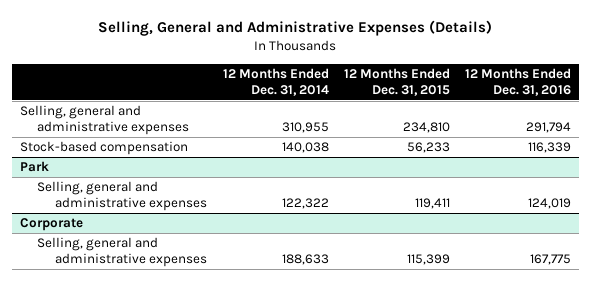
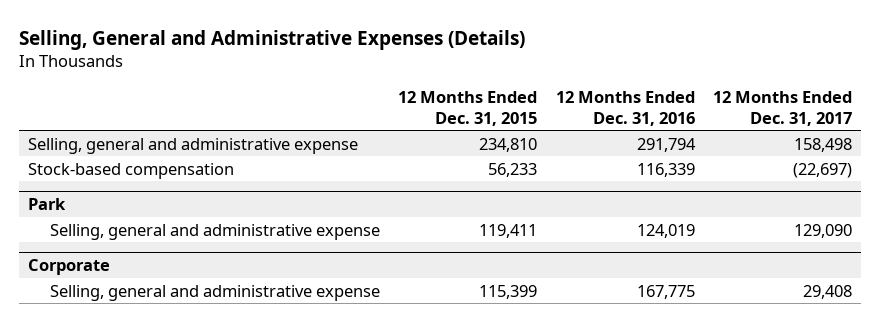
[222,67,329,97] 12 Months Ended Dec. 31, 2014 -> none
none -> [713,90,853,126] 12 Months Ended Dec. 31, 2017
[19,105,190,136] Selling, general and administrative expenses -> [27,137,358,154] Selling, general and administrative expense
[37,181,208,212] Selling, general and administrative expenses -> [49,223,380,240] Selling, general and administrative expense
[37,237,208,268] Selling, general and administrative expenses -> [49,284,380,301] Selling, general and administrative expense

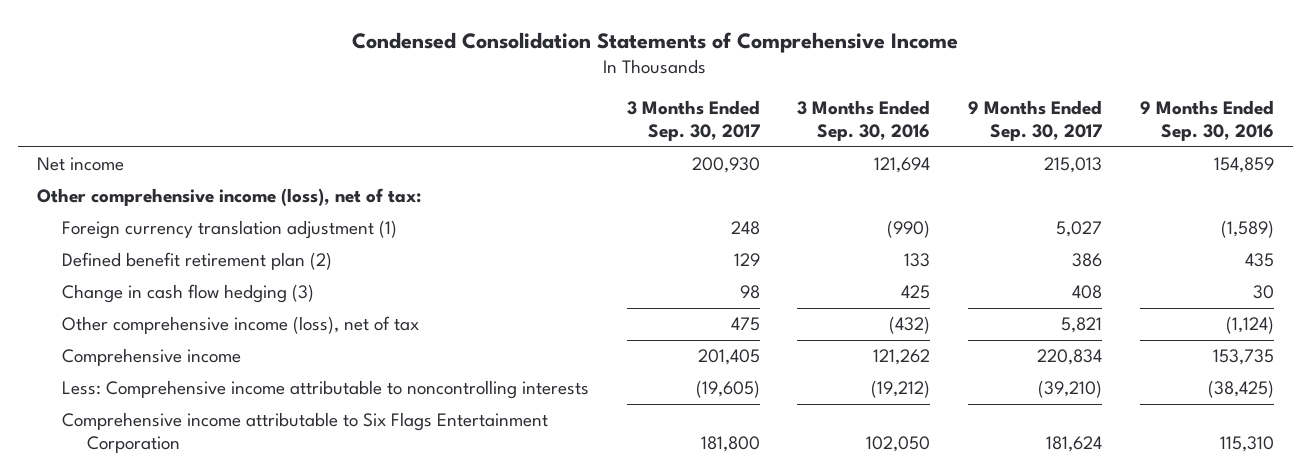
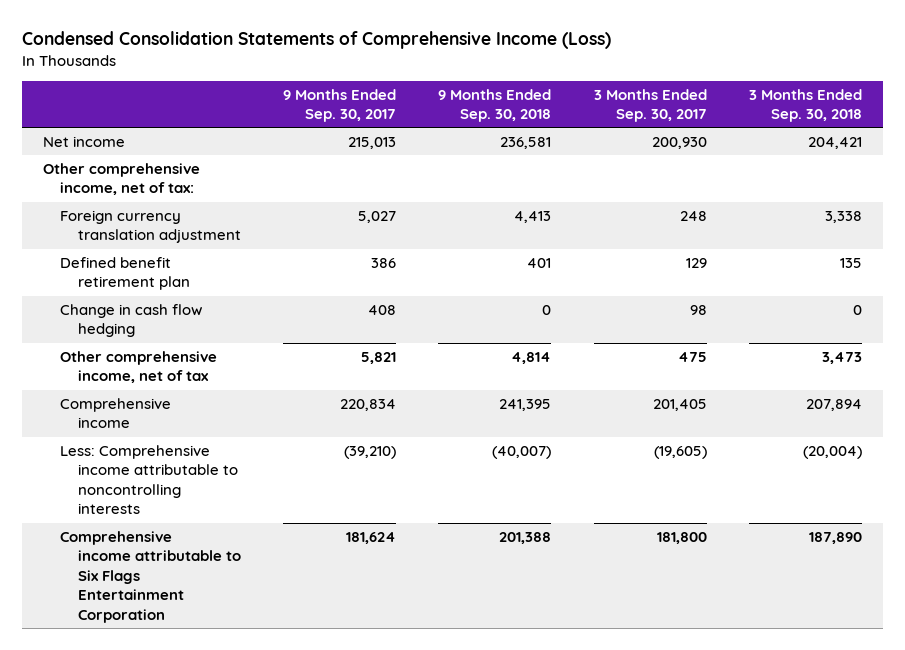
[352,31,959,53] Condensed Consolidation Statements of Comprehensive Income -> [22,31,612,50] Condensed Consolidation Statements of Comprehensive Income (Loss)
[797,100,931,142] 3 Months Ended Sep. 30, 2016 -> none
[1139,100,1274,142] 9 Months Ended Sep. 30, 2016 -> none
none -> [438,88,552,123] 9 Months Ended Sep. 30, 2018
none -> [749,88,863,123] 3 Months Ended Sep. 30, 2018
[36,188,421,207] Other comprehensive income (loss), net of tax: -> [43,162,201,196] Other comprehensive income, net of tax:
[61,220,397,240] Foreign currency translation adjustment (1) -> [60,209,241,244] Foreign currency translation adjustment
[61,252,332,271] Defined benefit retirement plan (2) -> [60,256,190,291] Defined benefit retirement plan
[61,284,314,304] Change in cash flow hedging (3) -> [60,303,203,338] Change in cash flow hedging
[61,316,419,335] Other comprehensive income (loss), net of tax -> [60,350,218,384] Other comprehensive income, net of tax

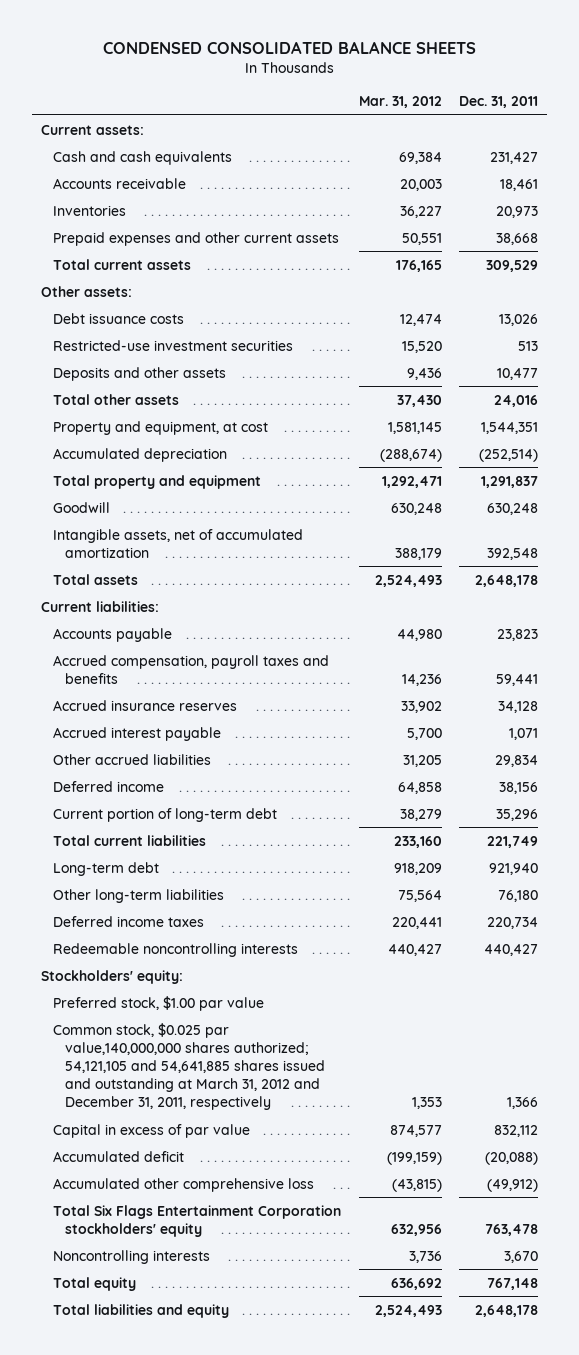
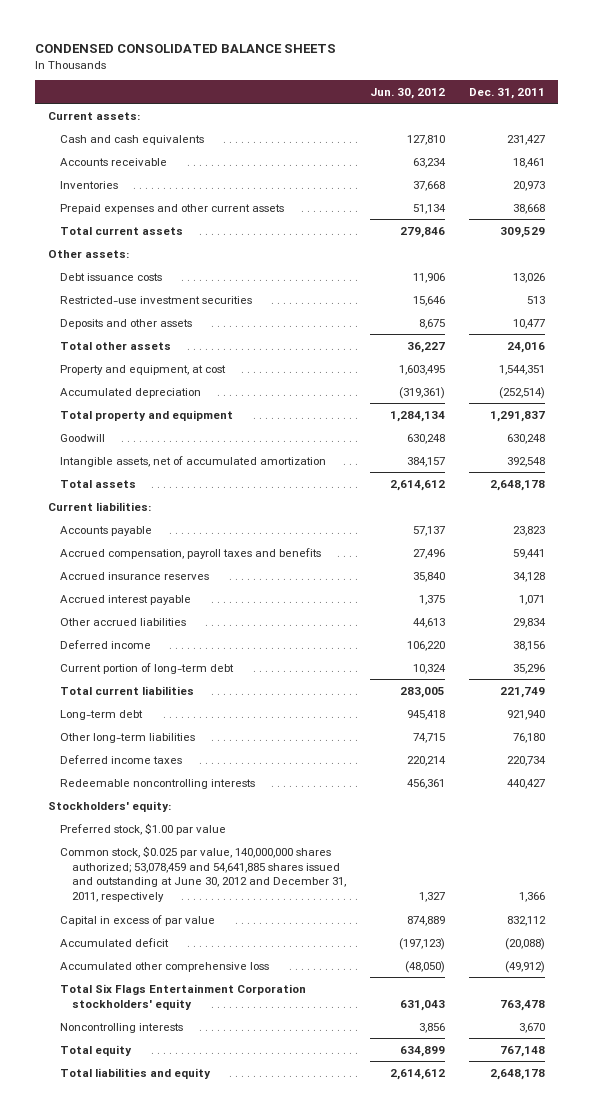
[358,96,442,109] Mar. 31, 2012 -> none
none -> [370,87,446,99] Jun. 30, 2012
[53,1022,326,1111] Common stock, $0.025 par value,140,000,000 shares authorized; 54,121,105 and 54,641,885 shares issued and outstanding at March 31, 2012 and December 31, 2011, respectively -> [59,845,346,903] Common stock, $0.025 par value, 140,000,000 shares authorized; 53,078,459 and 54,641,885 shares issued and outstanding at June 30, 2012 and December 31, 2011, respectively

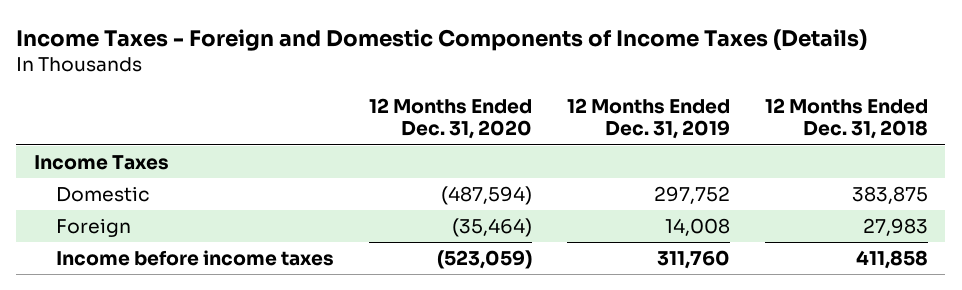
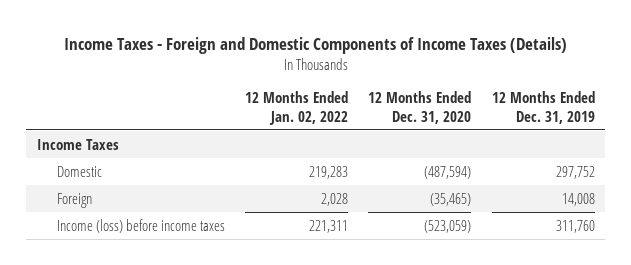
[764,97,928,140] 12 Months Ended Dec. 31, 2018 -> none
none -> [244,91,348,125] 12 Months Ended Jan. 02, 2022
[451,217,532,237] (35,464) -> [430,192,472,206] (35,465)
[55,249,334,266] Income before income taxes -> [56,218,225,233] Income (loss) before income taxes

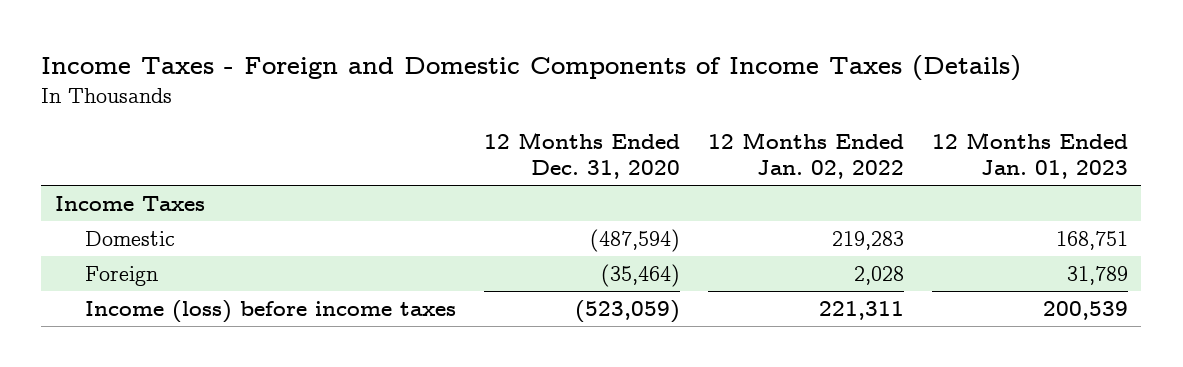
[491,91,595,124] 12 Months Ended Dec. 31, 2019 -> none
none -> [931,132,1128,180] 12 Months Ended Jan. 01, 2023
[430,192,472,206] (35,465) -> [600,263,680,287] (35,464)

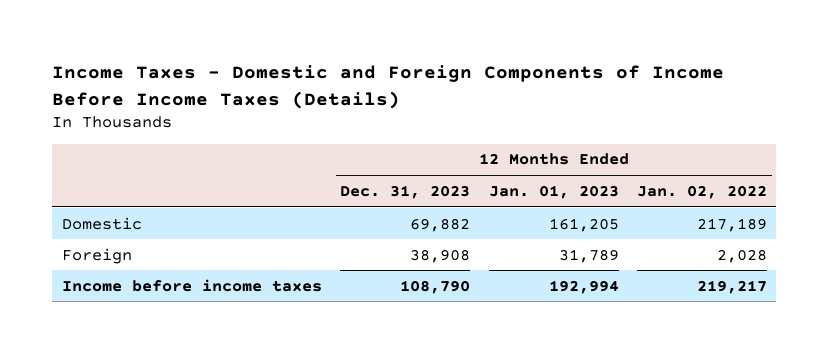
[41,55,1022,82] Income Taxes - Foreign and Domestic Components of Income Taxes (Details) -> [52,65,725,109] Income Taxes - Domestic and Foreign Components of Income Before Income Taxes (Details)
[483,132,680,180] 12 Months Ended Dec. 31, 2020 -> none
none -> [340,184,471,199] Dec. 31, 2023
[55,195,206,211] Income Taxes -> none
[831,230,904,250] 219,283 -> [697,217,768,232] 217,189
[1055,230,1128,250] 168,751 -> [548,217,619,232] 161,205
[85,299,457,323] Income (loss) before income taxes -> [61,278,322,292] Income before income taxes
[818,300,904,320] 221,311 -> [697,279,768,294] 219,217
[1042,300,1128,320] 200,539 -> [548,279,619,294] 192,994

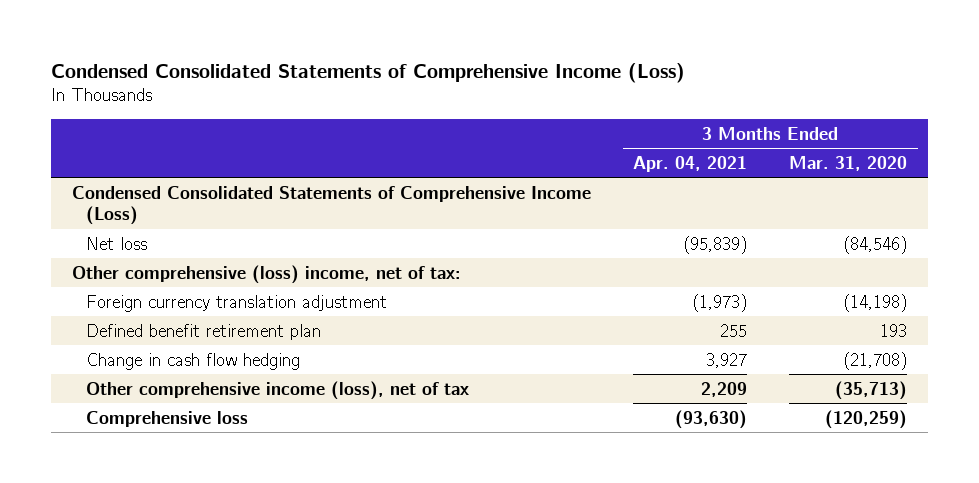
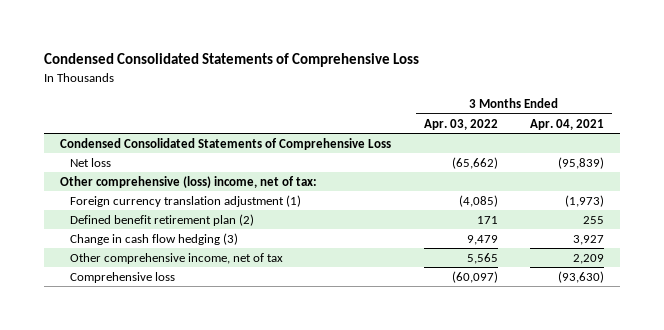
[50,62,685,83] Condensed Consolidated Statements of Comprehensive Income (Loss) -> [44,53,420,68] Condensed Consolidated Statements of Comprehensive Loss
[789,155,908,171] Mar. 31, 2020 -> none
none -> [423,118,498,130] Apr. 03, 2022
[71,185,591,226] Condensed Consolidated Statements of Comprehensive Income (Loss) -> [60,137,392,150] Condensed Consolidated Statements of Comprehensive Loss
[85,294,387,312] Foreign currency translation adjustment -> [70,194,302,207] Foreign currency translation adjustment (1)
[85,323,321,340] Defined benefit retirement plan -> [70,213,255,226] Defined benefit retirement plan (2)
[85,352,300,370] Change in cash flow hedging -> [70,232,239,245] Change in cash flow hedging (3)
[85,380,469,400] Other comprehensive income (loss), net of tax -> [70,252,284,264] Other comprehensive income, net of tax

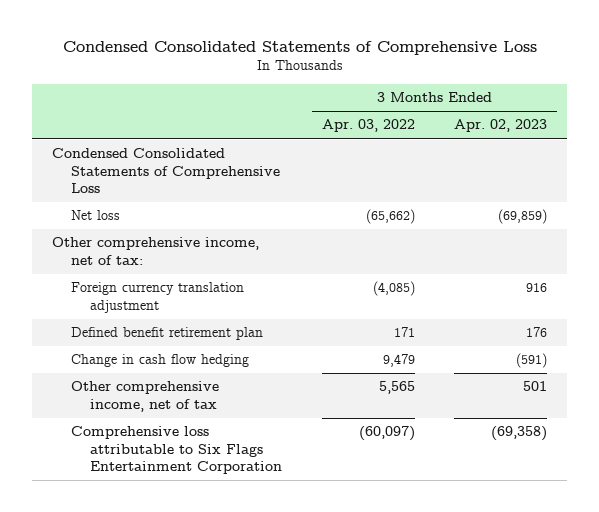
[529,118,604,130] Apr. 04, 2021 -> none
none -> [454,119,548,133] Apr. 02, 2023
[60,175,318,188] Other comprehensive (loss) income, net of tax: -> [51,237,259,265] Other comprehensive income, net of tax:
[70,194,302,207] Foreign currency translation adjustment (1) -> [70,282,244,313] Foreign currency translation adjustment
[70,213,255,226] Defined benefit retirement plan (2) -> [70,327,263,341] Defined benefit retirement plan
[70,232,239,245] Change in cash flow hedging (3) -> [70,354,249,368] Change in cash flow hedging
[70,271,176,283] Comprehensive loss -> [70,426,283,474] Comprehensive loss attributable to Six Flags Entertainment Corporation

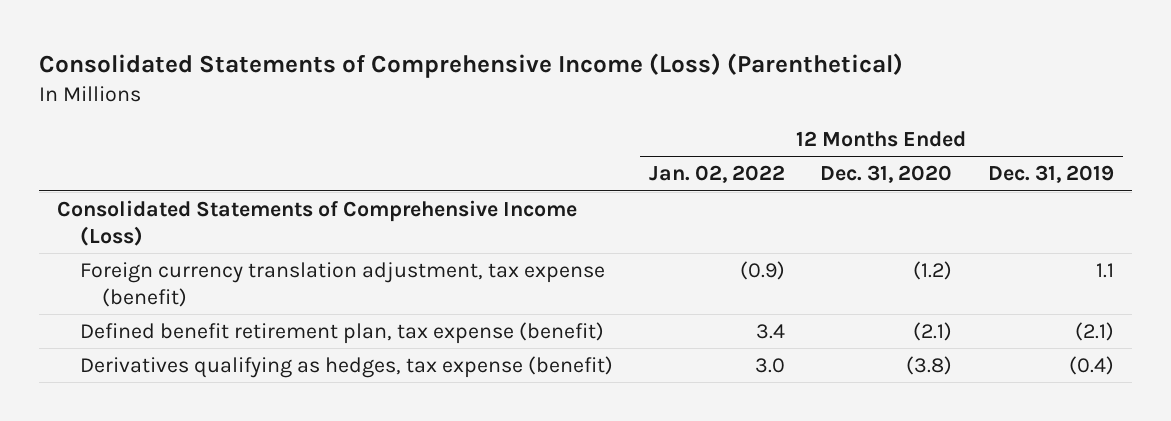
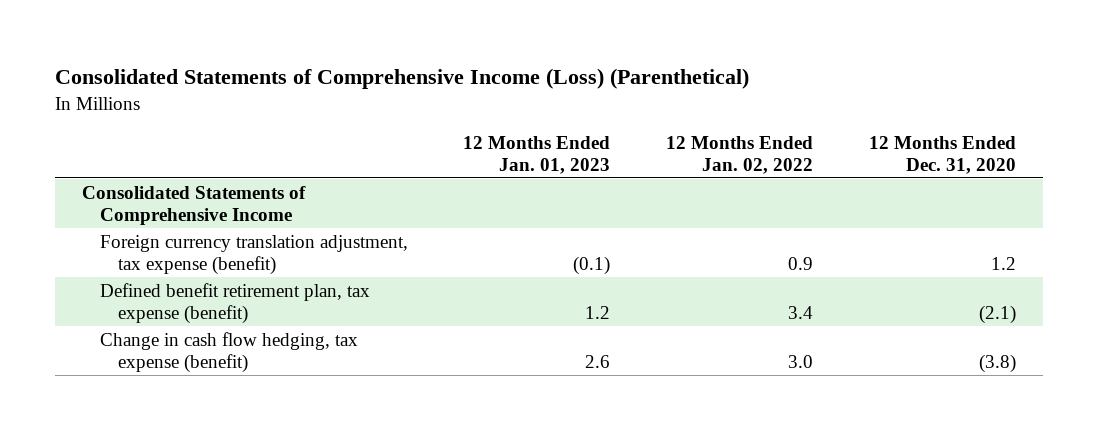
[988,165,1115,184] Dec. 31, 2019 -> none
none -> [463,135,611,174] 12 Months Ended Jan. 01, 2023
[56,199,577,246] Consolidated Statements of Comprehensive Income (Loss) -> [82,185,307,225] Consolidated Statements of Comprehensive Income
[739,260,785,280] (0.9) -> [787,256,813,270] 0.9
[913,260,953,280] (1.2) -> [990,256,1016,270] 1.2
[79,355,613,378] Derivatives qualifying as hedges, tax expense (benefit) -> [99,331,358,373] Change in cash flow hedging, tax expense (benefit)

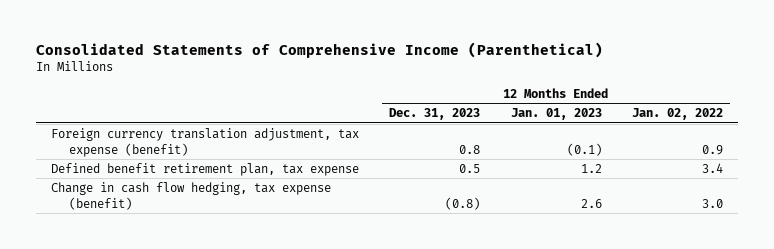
[54,68,749,90] Consolidated Statements of Comprehensive Income (Loss) (Parenthetical) -> [35,41,603,58] Consolidated Statements of Comprehensive Income (Parenthetical)
[868,135,1016,174] 12 Months Ended Dec. 31, 2020 -> none
none -> [389,108,481,121] Dec. 31, 2023
[82,185,307,225] Consolidated Statements of Comprehensive Income -> none
[99,282,370,324] Defined benefit retirement plan, tax expense (benefit) -> [51,163,360,177] Defined benefit retirement plan, tax expense

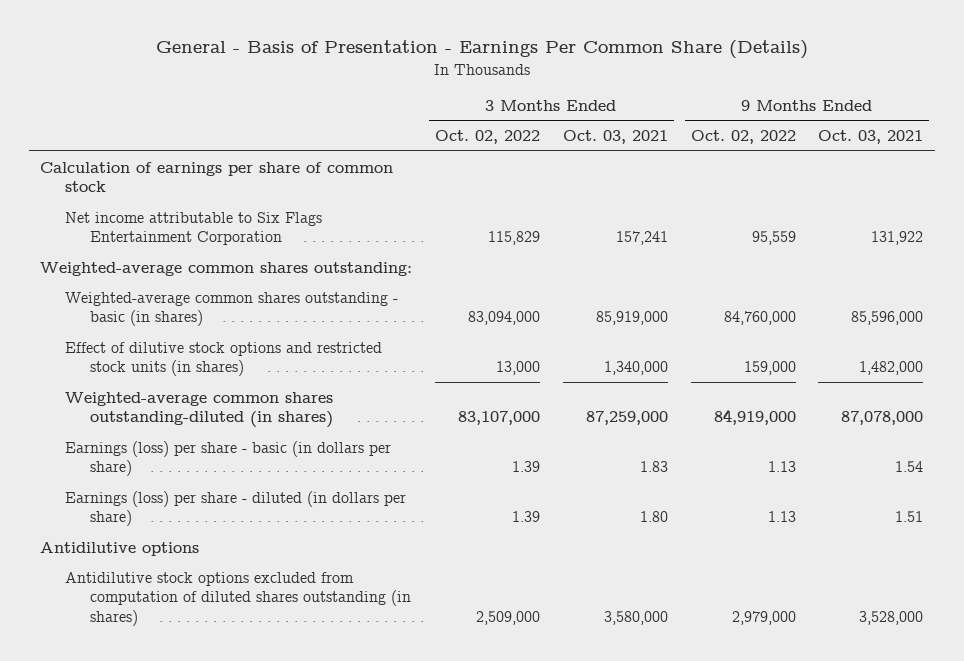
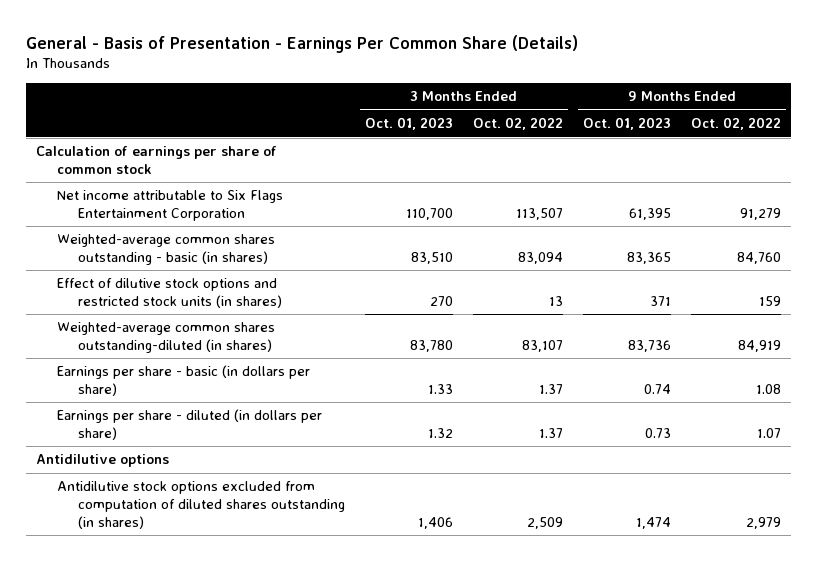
[562,130,668,145] Oct. 03, 2021 -> none
[818,130,924,145] Oct. 03, 2021 -> none
none -> [365,117,454,131] Oct. 01, 2023
none -> [583,117,672,131] Oct. 01, 2023
[40,261,413,276] Weighted-average common shares outstanding: -> none
[488,231,541,246] 115,829 -> [516,208,564,221] 113,507
[751,231,796,246] 95,559 -> [740,208,782,221] 91,279
[468,311,541,326] 83,094,000 -> [518,252,564,265] 83,094
[723,311,796,326] 84,760,000 -> [737,252,782,265] 84,760
[496,361,541,376] 13,000 -> [549,296,564,307] 13
[743,361,796,376] 159,000 -> [759,296,782,307] 159
[458,411,541,426] 83,107,000 -> [522,340,564,353] 83,107
[713,409,796,426] 84,919,000 -> [738,340,782,353] 84,919
[65,440,392,477] Earnings (loss) per share - basic (in dollars per share) -> [57,365,311,397] Earnings per share - basic (in dollars per share)
[512,461,541,473] 1.39 -> [539,384,564,395] 1.37
[767,461,796,473] 1.13 -> [756,384,782,395] 1.08
[65,490,407,527] Earnings (loss) per share - diluted (in dollars per share) -> [57,409,323,441] Earnings per share - diluted (in dollars per share)
[512,511,541,523] 1.39 -> [539,428,564,439] 1.37
[767,511,796,523] 1.13 -> [757,428,782,439] 1.07
[476,611,541,626] 2,509,000 -> [527,516,564,529] 2,509
[731,611,796,626] 2,979,000 -> [746,516,782,529] 2,979

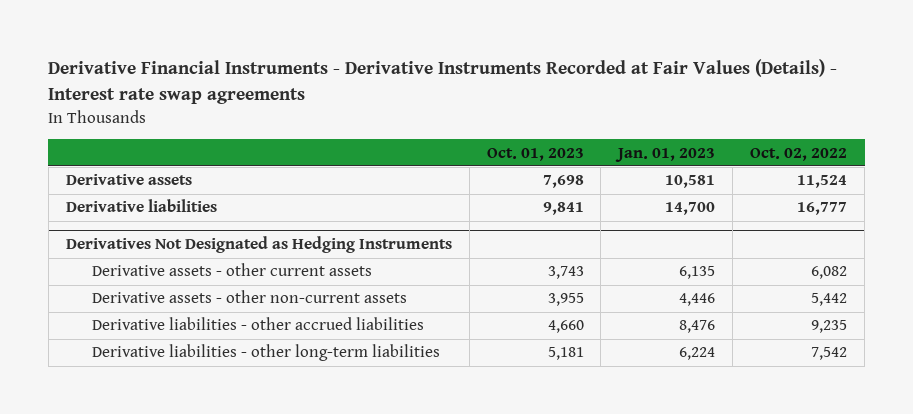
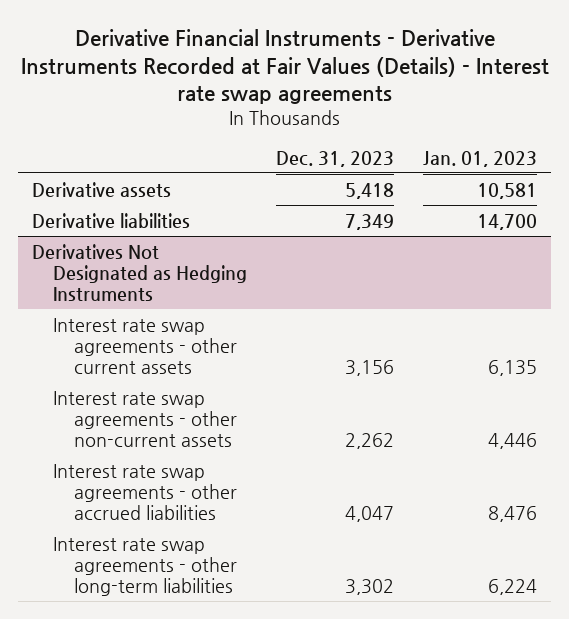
[486,147,584,161] Oct. 01, 2023 -> none
[750,147,848,161] Oct. 02, 2022 -> none
none -> [276,150,395,167] Dec. 31, 2023
[91,263,372,277] Derivative assets - other current assets -> [53,317,238,374] Interest rate swap agreements - other current assets
[91,290,407,304] Derivative assets - other non-current assets -> [53,390,238,447] Interest rate swap agreements - other non-current assets
[91,317,424,331] Derivative liabilities - other accrued liabilities -> [53,463,238,520] Interest rate swap agreements - other accrued liabilities
[91,344,440,362] Derivative liabilities - other long-term liabilities -> [53,536,238,596] Interest rate swap agreements - other long-term liabilities

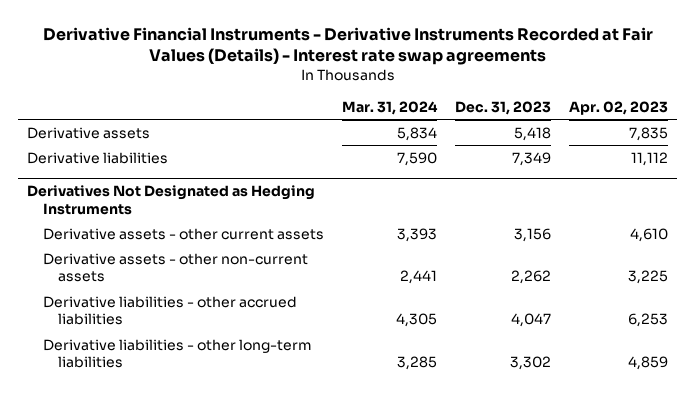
[422,150,537,167] Jan. 01, 2023 -> none
none -> [341,100,438,115] Mar. 31, 2024
none -> [569,100,669,115] Apr. 02, 2023
[53,317,238,374] Interest rate swap agreements - other current assets -> [42,227,324,240] Derivative assets - other current assets
[53,390,238,447] Interest rate swap agreements - other non-current assets -> [42,252,308,283] Derivative assets - other non-current assets
[53,463,238,520] Interest rate swap agreements - other accrued liabilities -> [42,295,297,326] Derivative liabilities - other accrued liabilities
[53,536,238,596] Interest rate swap agreements - other long-term liabilities -> [42,338,312,369] Derivative liabilities - other long-term liabilities

